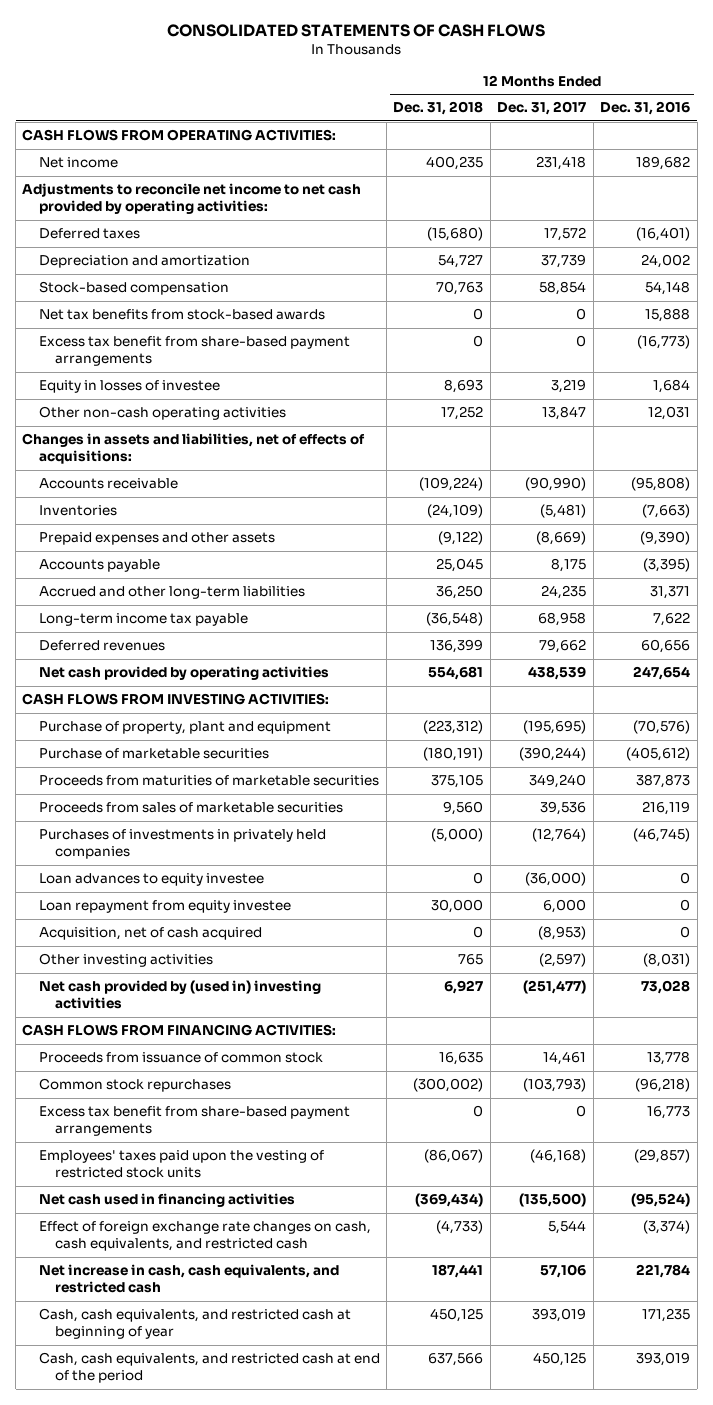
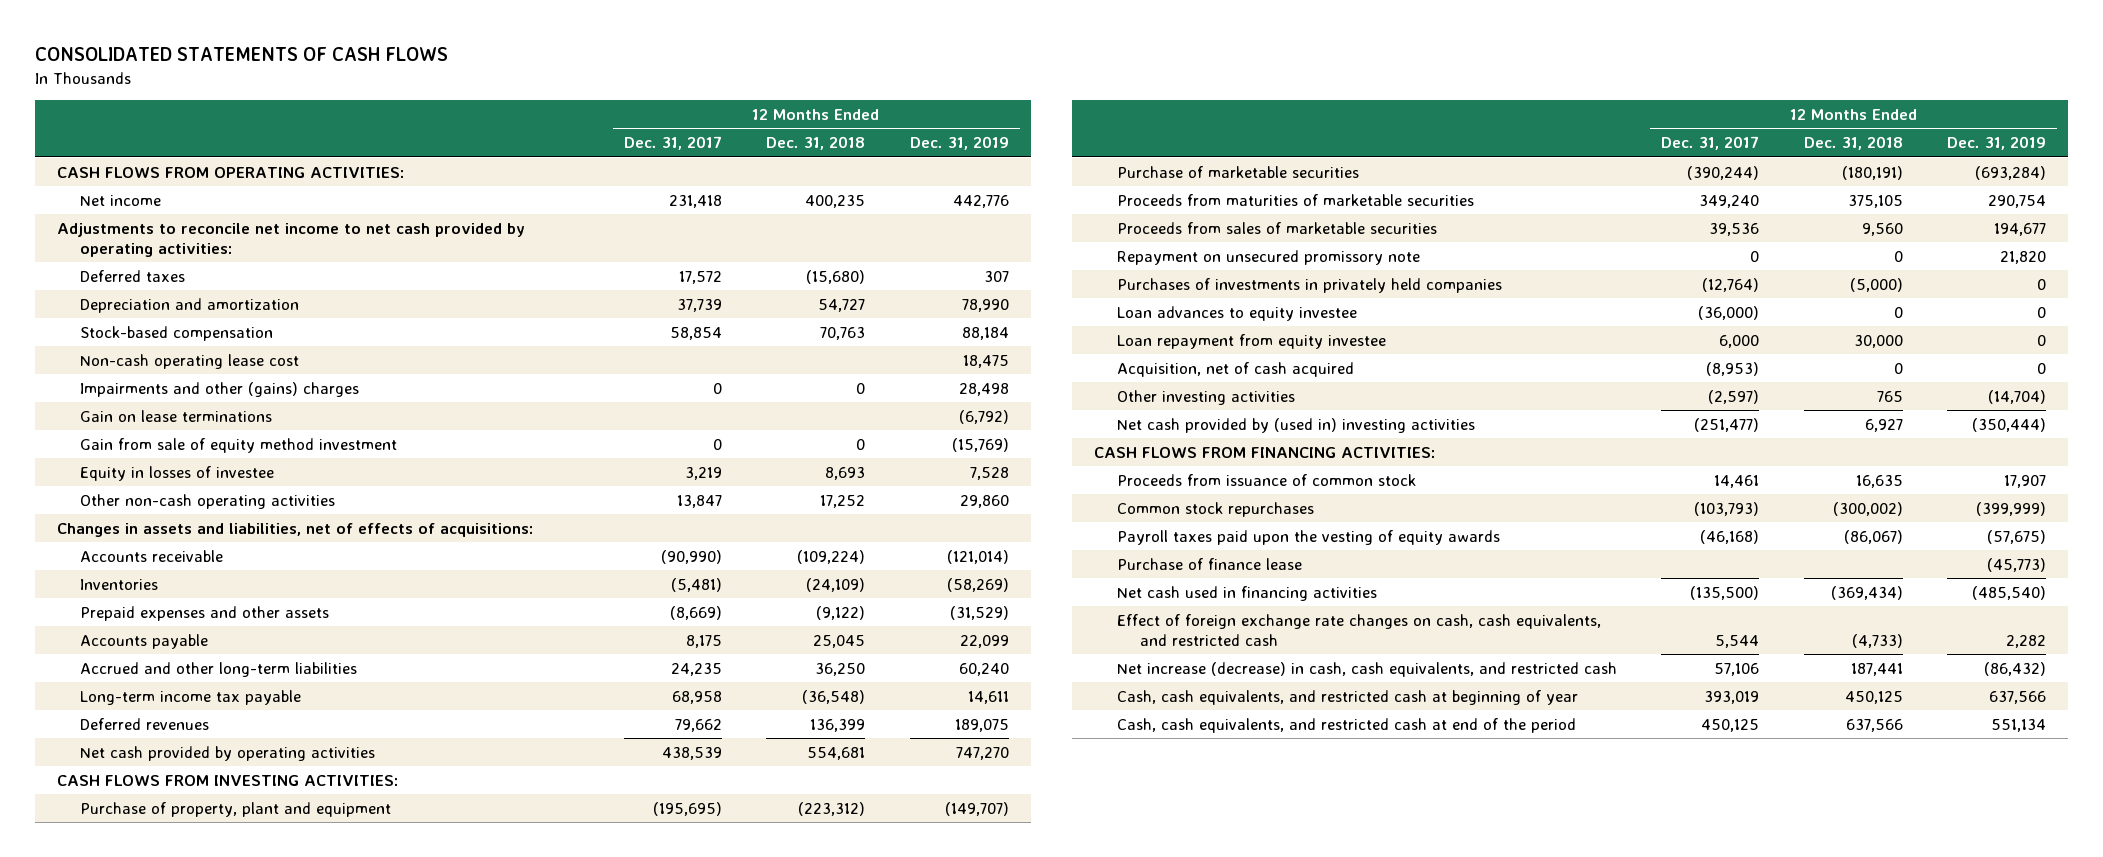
[600,101,691,116] Dec. 31, 2016 -> none
none -> [909,136,1009,151] Dec. 31, 2019
[38,309,325,321] Net tax benefits from stock-based awards -> none
[38,336,350,367] Excess tax benefit from share-based payment arrangements -> none
none -> [79,353,299,369] Non-cash operating lease cost
none -> [79,381,359,397] Impairments and other (gains) charges
none -> [79,409,272,422] Gain on lease terminations
none -> [79,437,397,453] Gain from sale of equity method investment
none -> [1117,249,1421,265] Repayment on unsecured promissory note
[38,1106,350,1137] Excess tax benefit from share-based payment arrangements -> none
[38,1150,324,1179] Employees' taxes paid upon the vesting of restricted stock units -> [1117,529,1501,545] Payroll taxes paid upon the vesting of equity awards
none -> [1117,557,1303,570] Purchase of finance lease
[38,1264,339,1294] Net increase in cash, cash equivalents, and restricted cash -> [1117,661,1618,677] Net increase (decrease) in cash, cash equivalents, and restricted cash

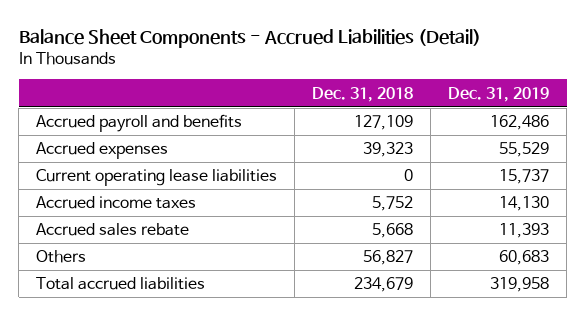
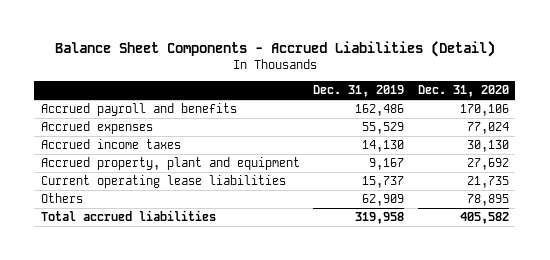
[312,86,414,102] Dec. 31, 2018 -> none
none -> [417,85,509,98] Dec. 31, 2020
[36,223,190,237] Accrued sales rebate -> none
none -> [40,157,300,171] Accrued property, plant and equipment
[36,169,278,187] Current operating lease liabilities -> [40,175,286,189] Current operating lease liabilities
[499,250,550,266] 60,683 -> [362,194,405,207] 62,909

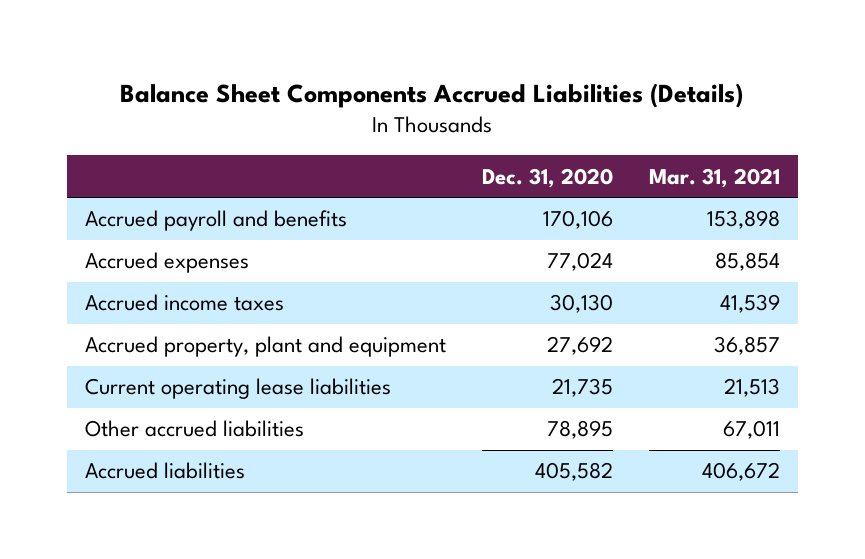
[54,41,495,58] Balance Sheet Components - Accrued Liabilities (Detail) -> [120,82,744,108] Balance Sheet Components Accrued Liabilities (Details)
[313,85,405,98] Dec. 31, 2019 -> none
none -> [649,167,781,188] Mar. 31, 2021
[40,193,83,204] Others -> [84,420,304,438] Other accrued liabilities
[40,210,216,222] Total accrued liabilities -> [84,462,245,480] Accrued liabilities

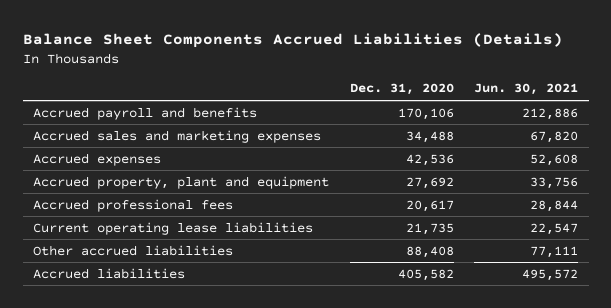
[649,167,781,188] Mar. 31, 2021 -> none
none -> [474,83,579,96] Jun. 30, 2021
[84,294,284,312] Accrued income taxes -> none
none -> [33,129,322,143] Accrued sales and marketing expenses
[546,252,613,272] 77,024 -> [405,153,454,166] 42,536
none -> [33,198,234,212] Accrued professional fees
[546,420,613,440] 78,895 -> [405,245,454,258] 88,408

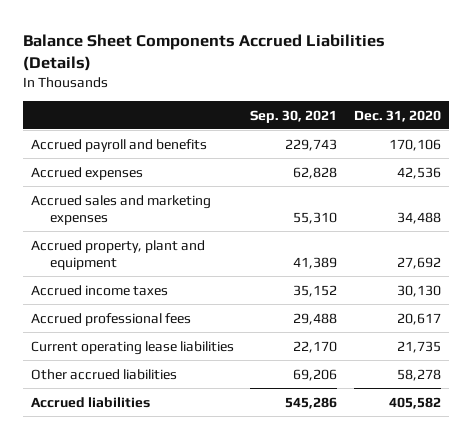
[474,83,579,96] Jun. 30, 2021 -> none
none -> [250,109,338,123] Sep. 30, 2021
[33,129,322,143] Accrued sales and marketing expenses -> [31,194,212,225] Accrued sales and marketing expenses
none -> [31,284,169,296] Accrued income taxes
[405,245,454,258] 88,408 -> [396,368,441,381] 58,278

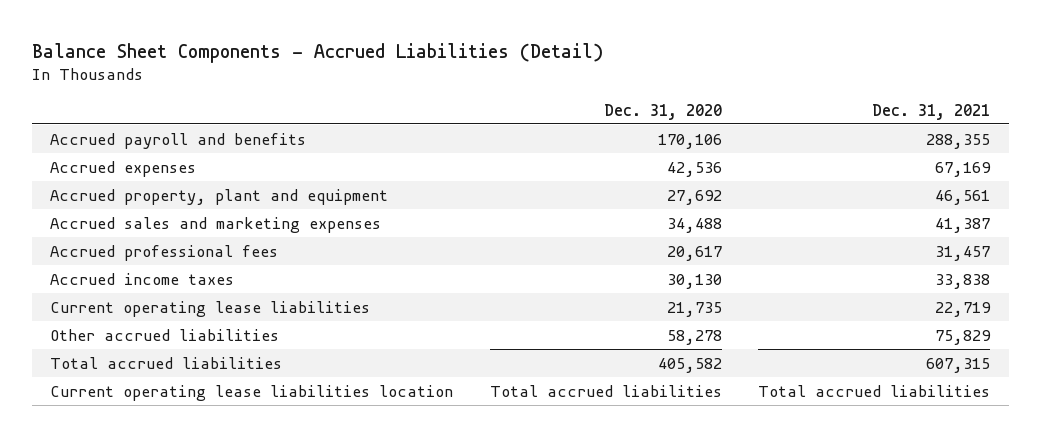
[23,33,386,71] Balance Sheet Components Accrued Liabilities (Details) -> [32,42,604,63] Balance Sheet Components - Accrued Liabilities (Detail)
[250,109,338,123] Sep. 30, 2021 -> none
none -> [872,103,991,120] Dec. 31, 2021
[31,194,212,225] Accrued sales and marketing expenses -> [50,216,382,233] Accrued sales and marketing expenses
[31,284,169,296] Accrued income taxes -> [50,272,235,285] Accrued income taxes
[31,396,151,408] Accrued liabilities -> [50,356,283,369] Total accrued liabilities
none -> [50,384,454,401] Current operating lease liabilities location

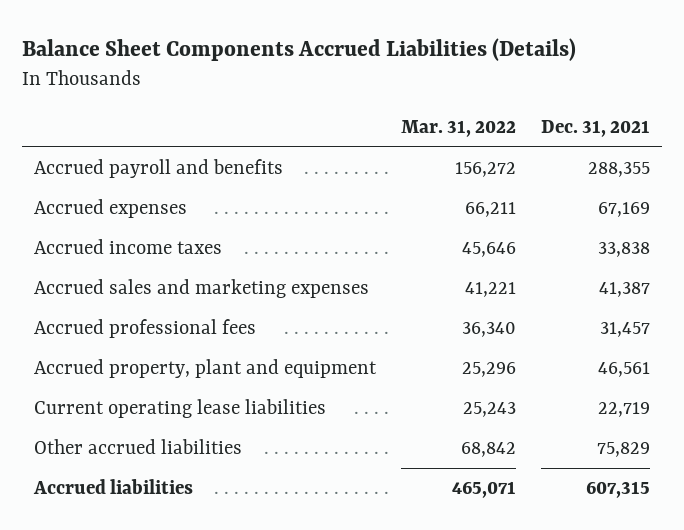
[32,42,604,63] Balance Sheet Components - Accrued Liabilities (Detail) -> [21,37,576,61] Balance Sheet Components Accrued Liabilities (Details)
[603,103,722,120] Dec. 31, 2020 -> none
none -> [400,120,516,138] Mar. 31, 2022
[50,272,235,285] Accrued income taxes -> [34,239,223,255] Accrued income taxes
[50,188,389,205] Accrued property, plant and equipment -> [34,359,378,379] Accrued property, plant and equipment
[50,384,454,401] Current operating lease liabilities location -> none
[50,356,283,369] Total accrued liabilities -> [33,479,194,495] Accrued liabilities

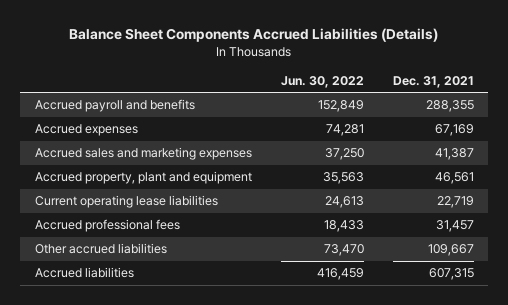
[400,120,516,138] Mar. 31, 2022 -> none
none -> [280,75,364,88] Jun. 30, 2022
[34,239,223,255] Accrued income taxes -> none
[34,319,257,339] Accrued professional fees -> [34,219,180,233] Accrued professional fees
[596,442,650,458] 75,829 -> [427,244,474,257] 109,667

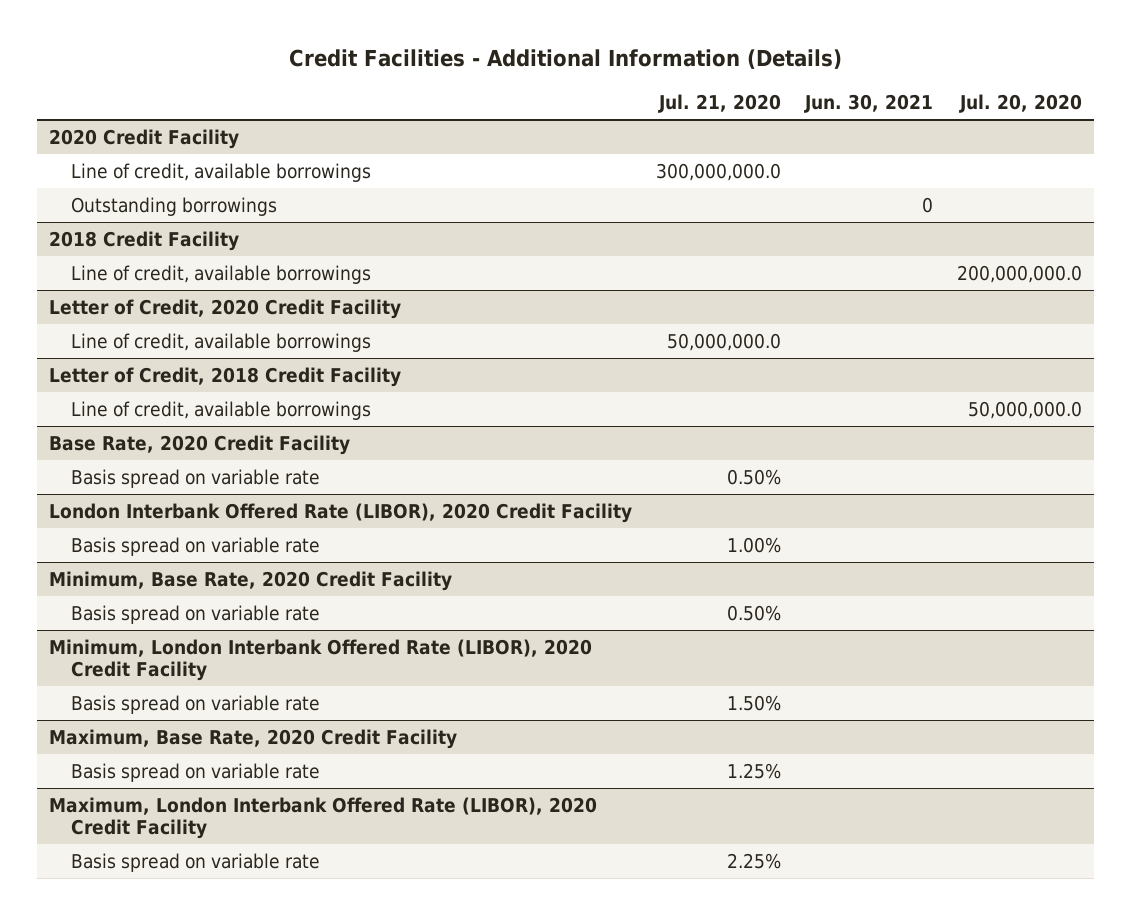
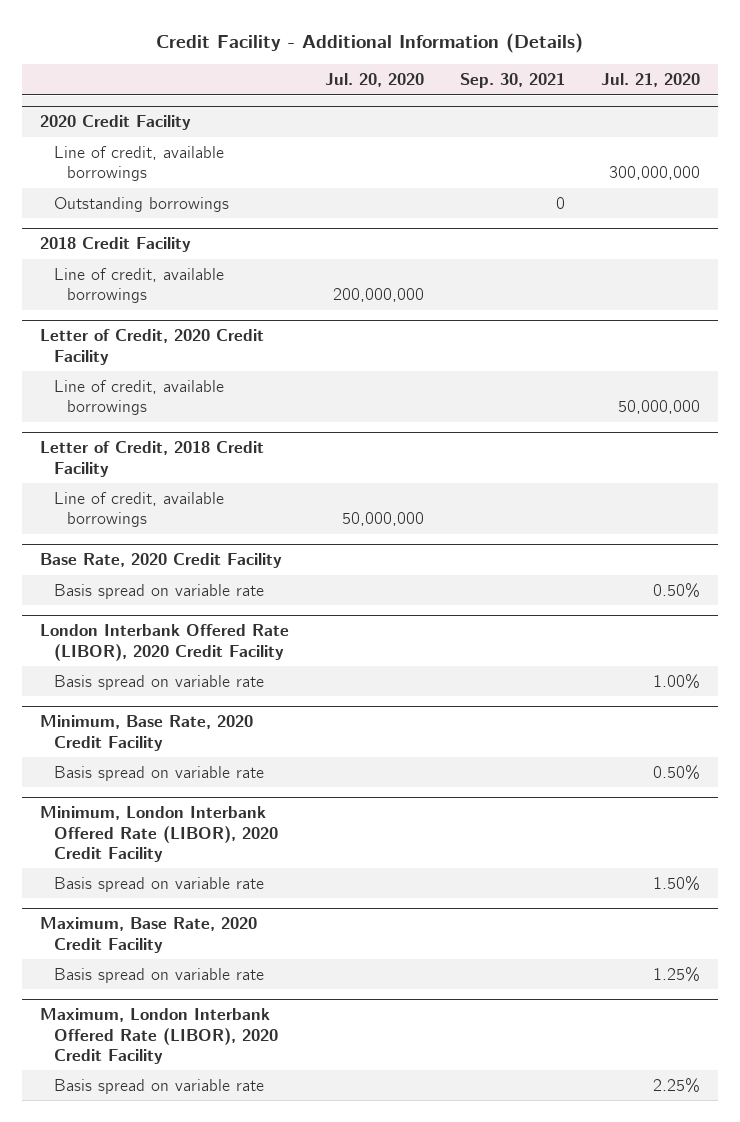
[289,49,843,70] Credit Facilities - Additional Information (Details) -> [156,32,584,53] Credit Facility - Additional Information (Details)
[803,94,933,114] Jun. 30, 2021 -> none
none -> [460,72,566,88] Sep. 30, 2021
[655,162,781,181] 300,000,000.0 -> [609,166,701,181] 300,000,000
[956,264,1082,283] 200,000,000.0 -> [333,288,425,303] 200,000,000
[666,332,781,351] 50,000,000.0 -> [618,400,701,415] 50,000,000
[967,400,1082,419] 50,000,000.0 -> [342,512,425,527] 50,000,000

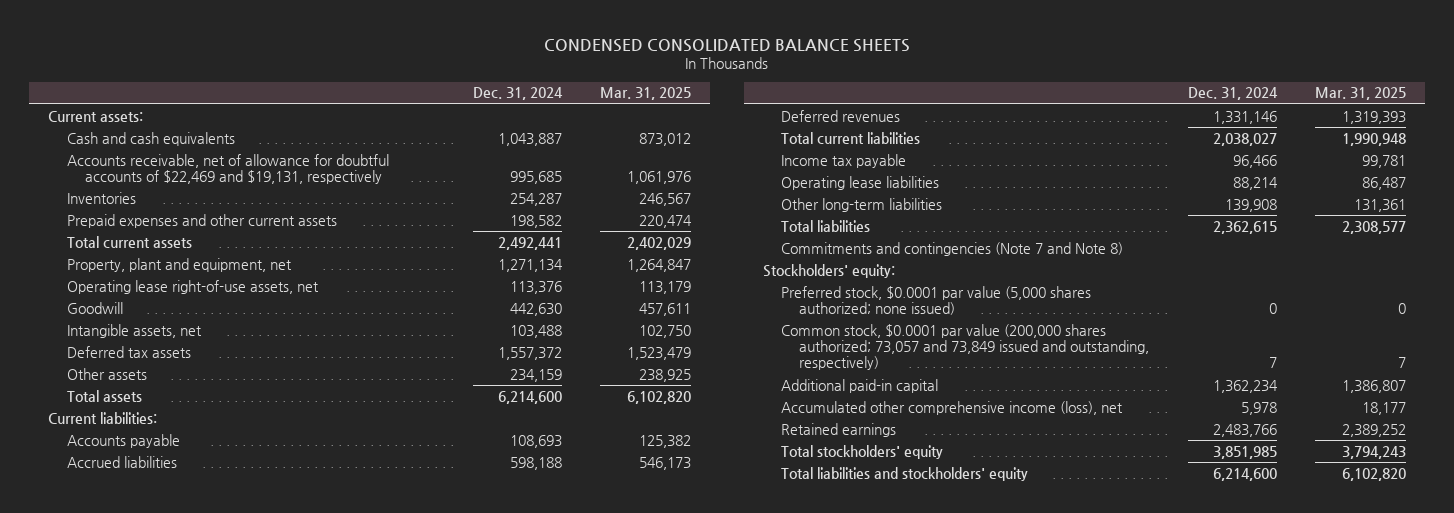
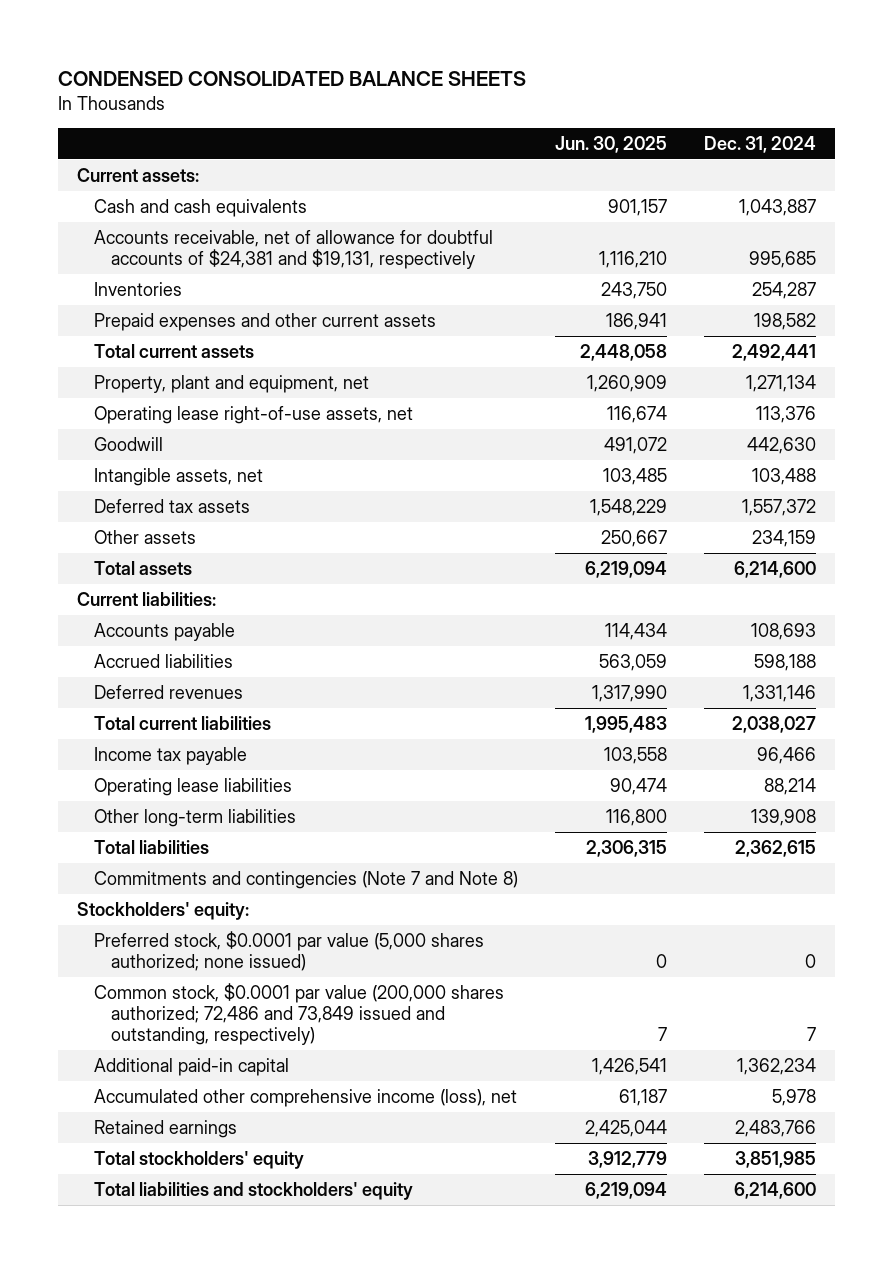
[600,87,692,101] Mar. 31, 2025 -> none
none -> [554,135,667,153] Jun. 30, 2025
[66,153,389,185] Accounts receivable, net of allowance for doubtful accounts of $22,469 and $19,131, respectively -> [93,230,493,270] Accounts receivable, net of allowance for doubtful accounts of $24,381 and $19,131, respectively
[781,323,1150,371] Common stock, $0.0001 par value (200,000 shares authorized; 73,057 and 73,849 issued and outstanding, respectively) -> [93,983,504,1046] Common stock, $0.0001 par value (200,000 shares authorized; 72,486 and 73,849 issued and outstanding, respectively)

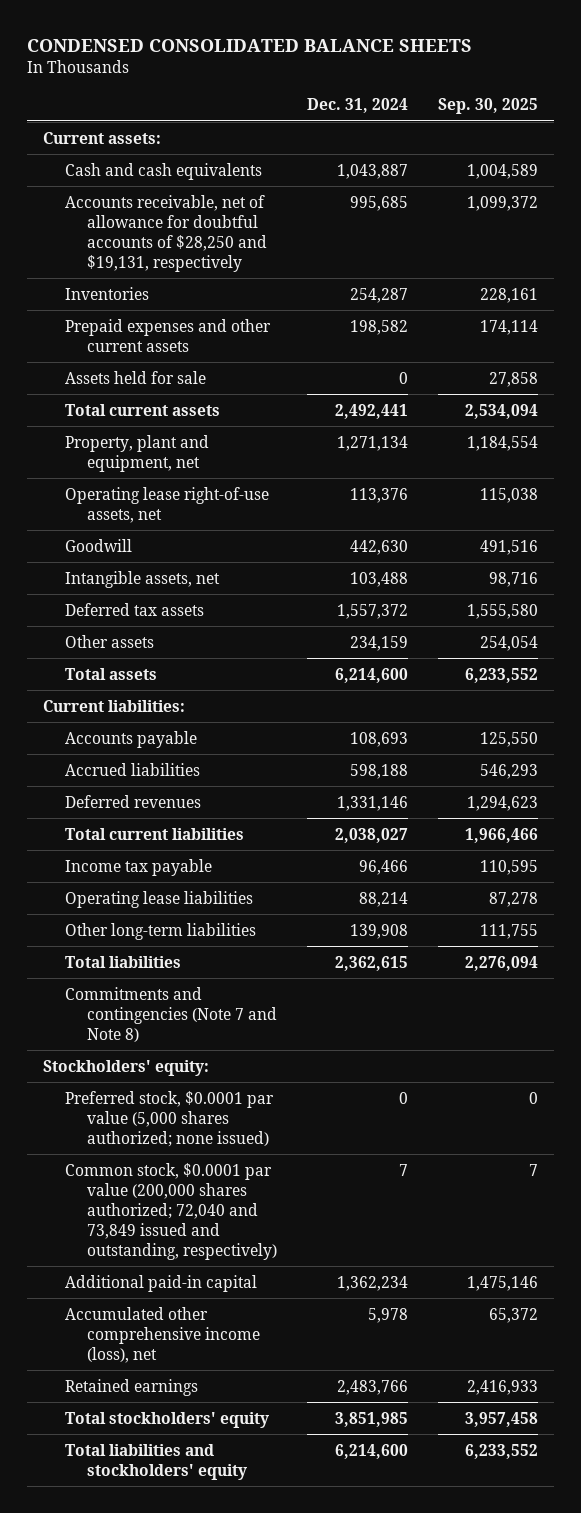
[554,135,667,153] Jun. 30, 2025 -> none
none -> [438,98,539,115] Sep. 30, 2025
[93,230,493,270] Accounts receivable, net of allowance for doubtful accounts of $24,381 and $19,131, respectively -> [64,194,267,272] Accounts receivable, net of allowance for doubtful accounts of $28,250 and $19,131, respectively
none -> [64,370,206,384] Assets held for sale
[93,983,504,1046] Common stock, $0.0001 par value (200,000 shares authorized; 72,486 and 73,849 issued and outstanding, respectively) -> [64,1162,277,1260] Common stock, $0.0001 par value (200,000 shares authorized; 72,040 and 73,849 issued and outstanding, respectively)

